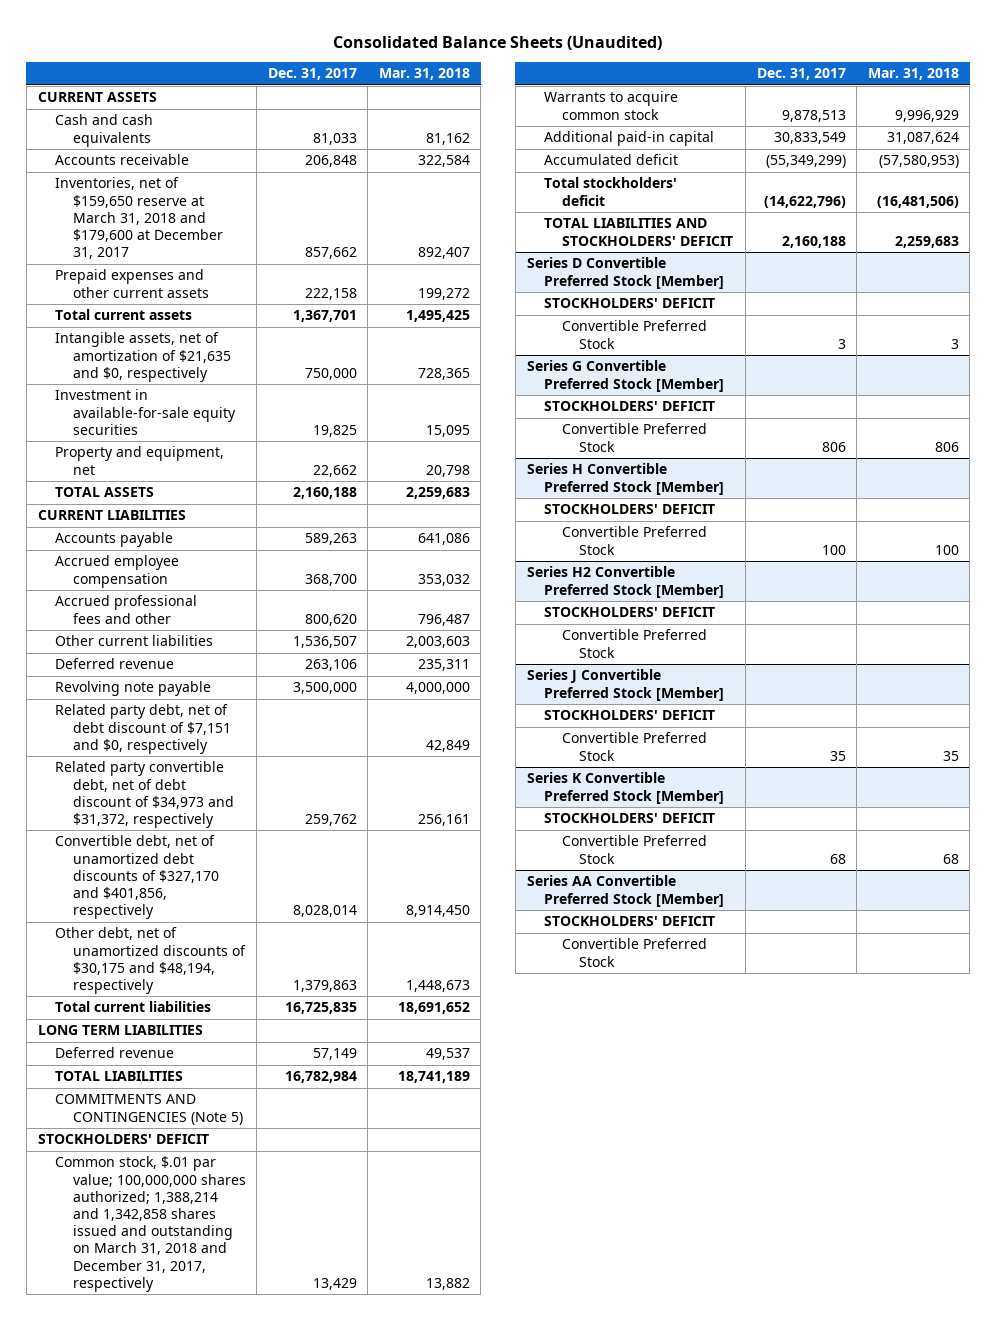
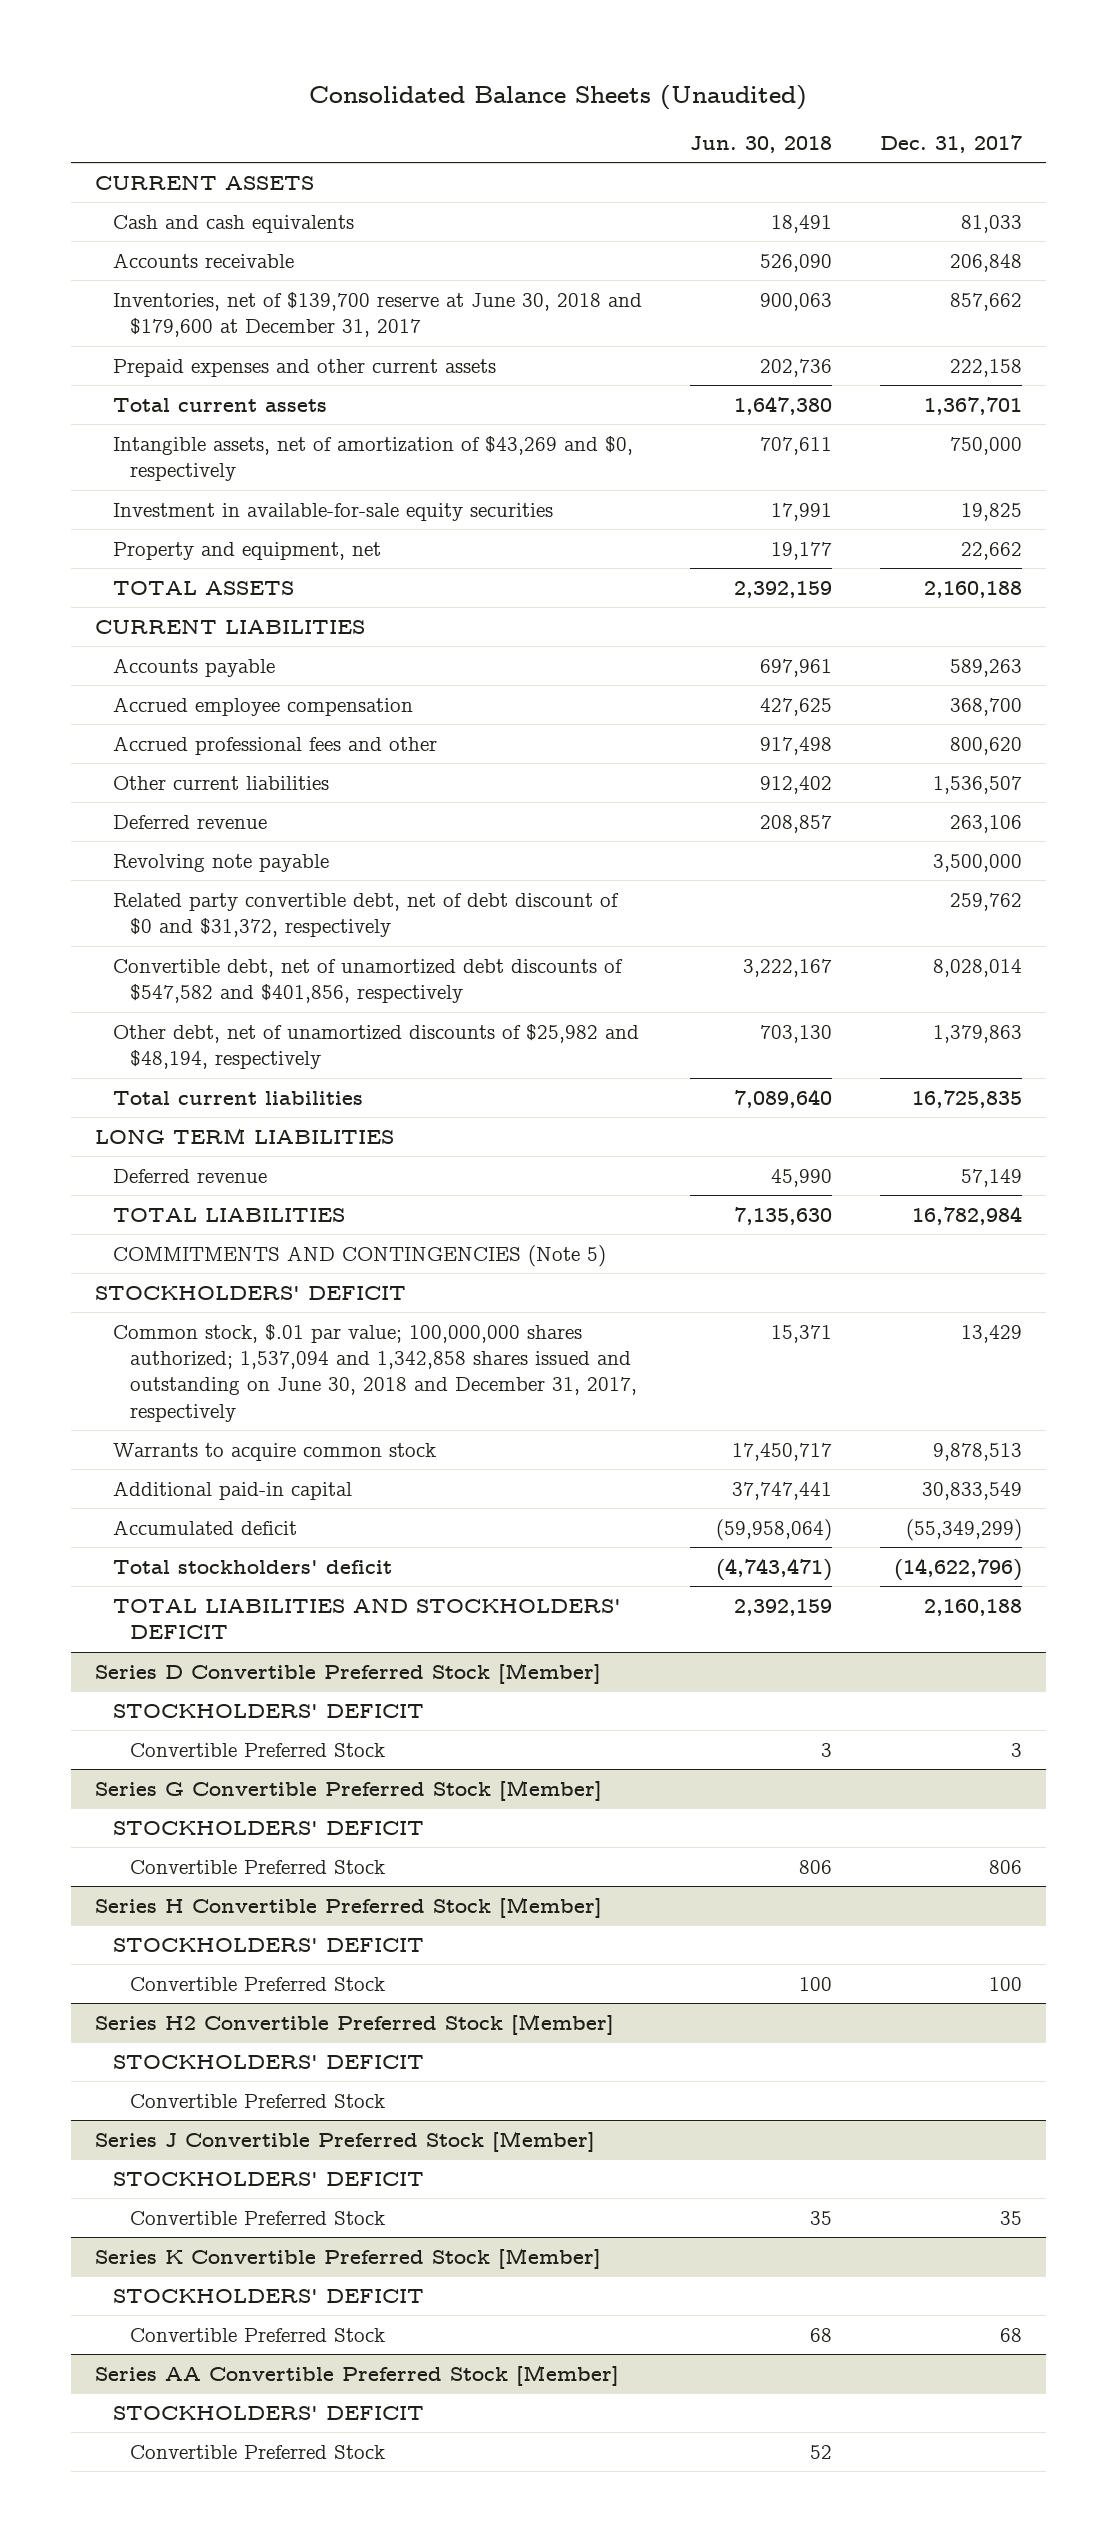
[378,68,470,81] Mar. 31, 2018 -> none
none -> [689,135,832,153] Jun. 30, 2018
[55,177,223,260] Inventories, net of $159,650 reserve at March 31, 2018 and $179,600 at December 31, 2017 -> [112,291,642,338] Inventories, net of $139,700 reserve at June 30, 2018 and $179,600 at December 31, 2017
[55,332,231,382] Intangible assets, net of amortization of $21,635 and $0, respectively -> [112,435,633,482] Intangible assets, net of amortization of $43,269 and $0, respectively
[55,704,231,754] Related party debt, net of debt discount of $7,151 and $0, respectively -> none
[55,761,234,828] Related party convertible debt, net of debt discount of $34,973 and $31,372, respectively -> [112,892,619,938] Related party convertible debt, net of debt discount of $0 and $31,372, respectively
[55,835,219,920] Convertible debt, net of unamortized debt discounts of $327,170 and $401,856, respectively -> [112,958,623,1004] Convertible debt, net of unamortized debt discounts of $547,582 and $401,856, respectively
[55,927,246,994] Other debt, net of unamortized discounts of $30,175 and $48,194, respectively -> [112,1023,639,1070] Other debt, net of unamortized discounts of $25,982 and $48,194, respectively
[55,1156,246,1292] Common stock, $.01 par value; 100,000,000 shares authorized; 1,388,214 and 1,342,858 shares issued and outstanding on March 31, 2018 and December 31, 2017, respectively -> [112,1323,638,1422] Common stock, $.01 par value; 100,000,000 shares authorized; 1,537,094 and 1,342,858 shares issued and outstanding on June 30, 2018 and December 31, 2017, respectively

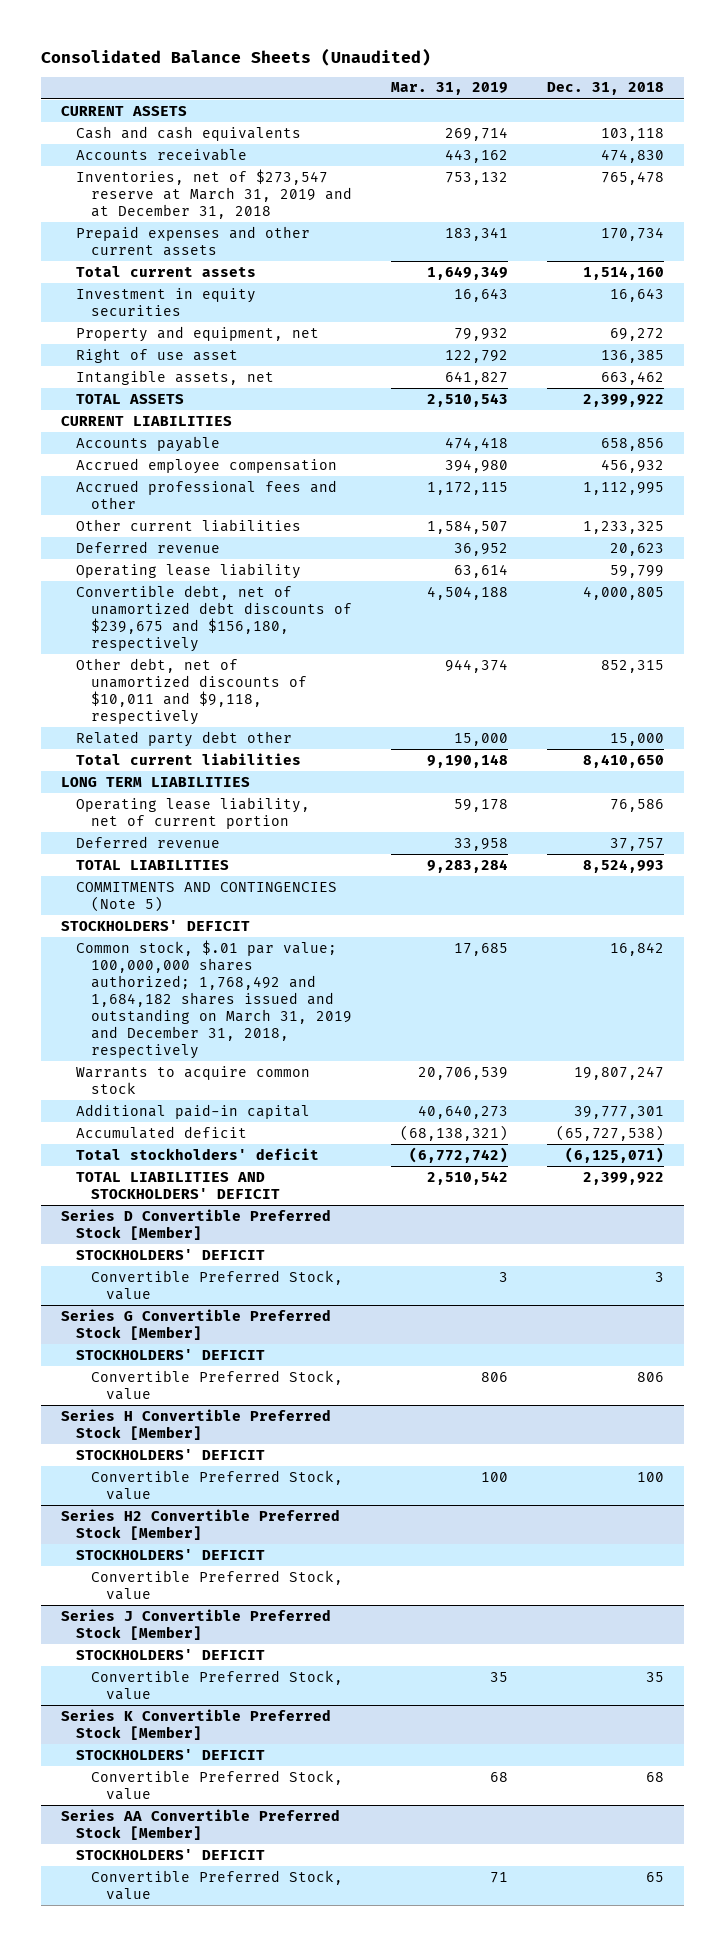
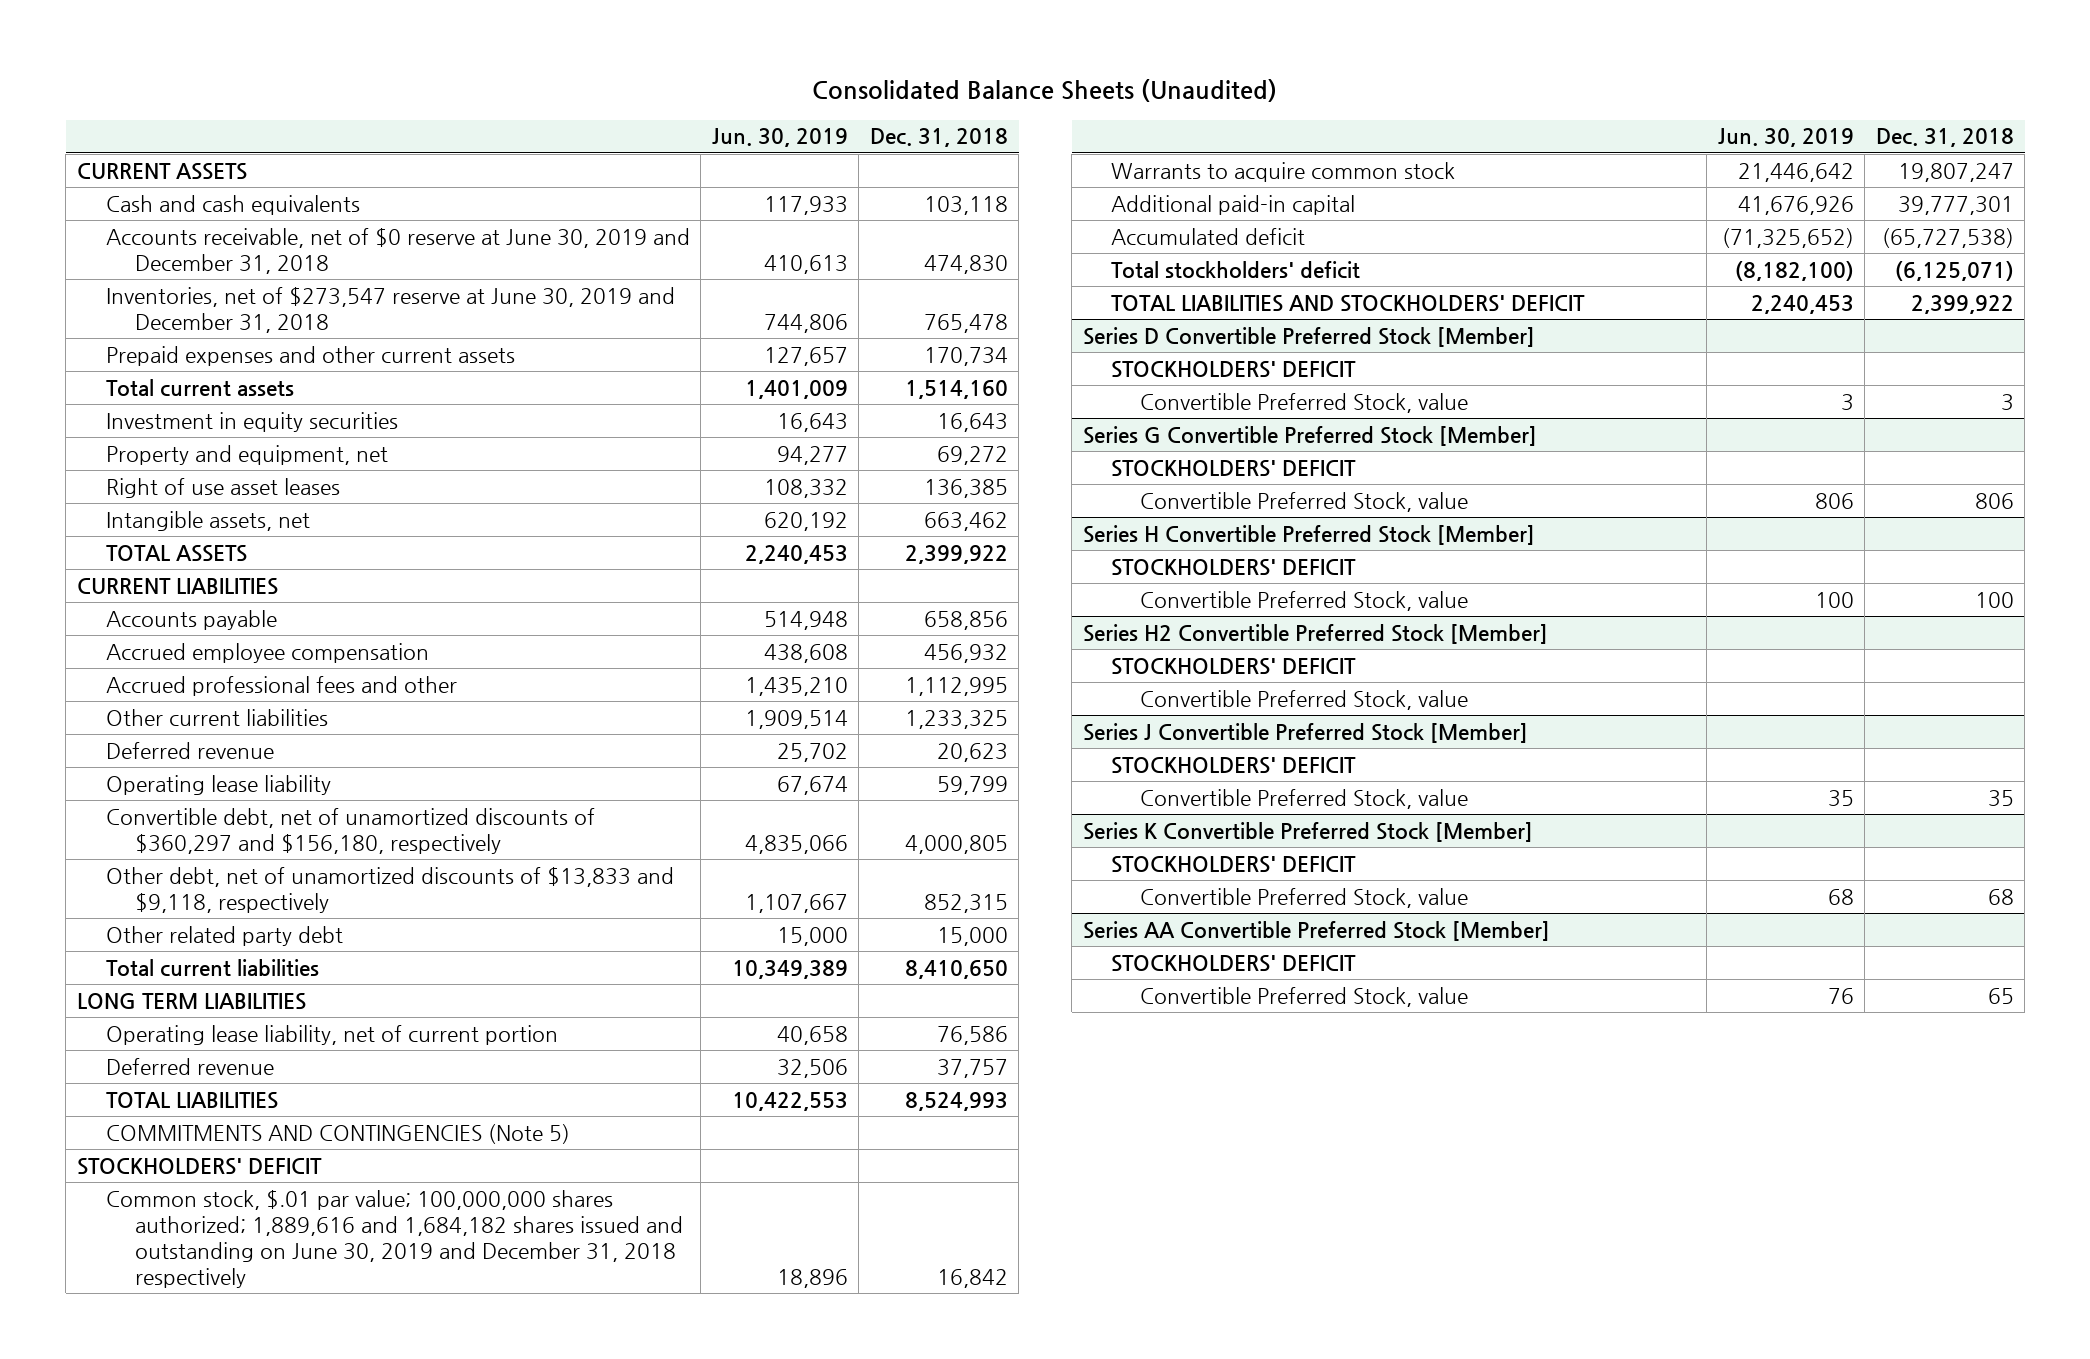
[391,82,509,96] Mar. 31, 2019 -> none
none -> [711,128,848,148] Jun. 30, 2019
[75,147,247,161] Accounts receivable -> [105,227,690,274] Accounts receivable, net of $0 reserve at June 30, 2019 and December 31, 2018
[75,168,353,219] Inventories, net of $273,547 reserve at March 31, 2019 and at December 31, 2018 -> [105,286,675,333] Inventories, net of $273,547 reserve at June 30, 2019 and December 31, 2018
[75,347,238,363] Right of use asset -> [105,477,340,498] Right of use asset leases
[75,584,353,652] Convertible debt, net of unamortized debt discounts of $239,675 and $156,180, respectively -> [105,807,595,854] Convertible debt, net of unamortized discounts of $360,297 and $156,180, respectively
[75,657,308,725] Other debt, net of unamortized discounts of $10,011 and $9,118, respectively -> [105,866,674,913] Other debt, net of unamortized discounts of $13,833 and $9,118, respectively
[75,730,292,747] Related party debt other -> [105,925,343,946] Other related party debt
[75,939,353,1059] Common stock, $.01 par value; 100,000,000 shares authorized; 1,768,492 and 1,684,182 shares issued and outstanding on March 31, 2019 and December 31, 2018, respectively -> [105,1189,683,1288] Common stock, $.01 par value; 100,000,000 shares authorized; 1,889,616 and 1,684,182 shares issued and outstanding on June 30, 2019 and December 31, 2018 respectively

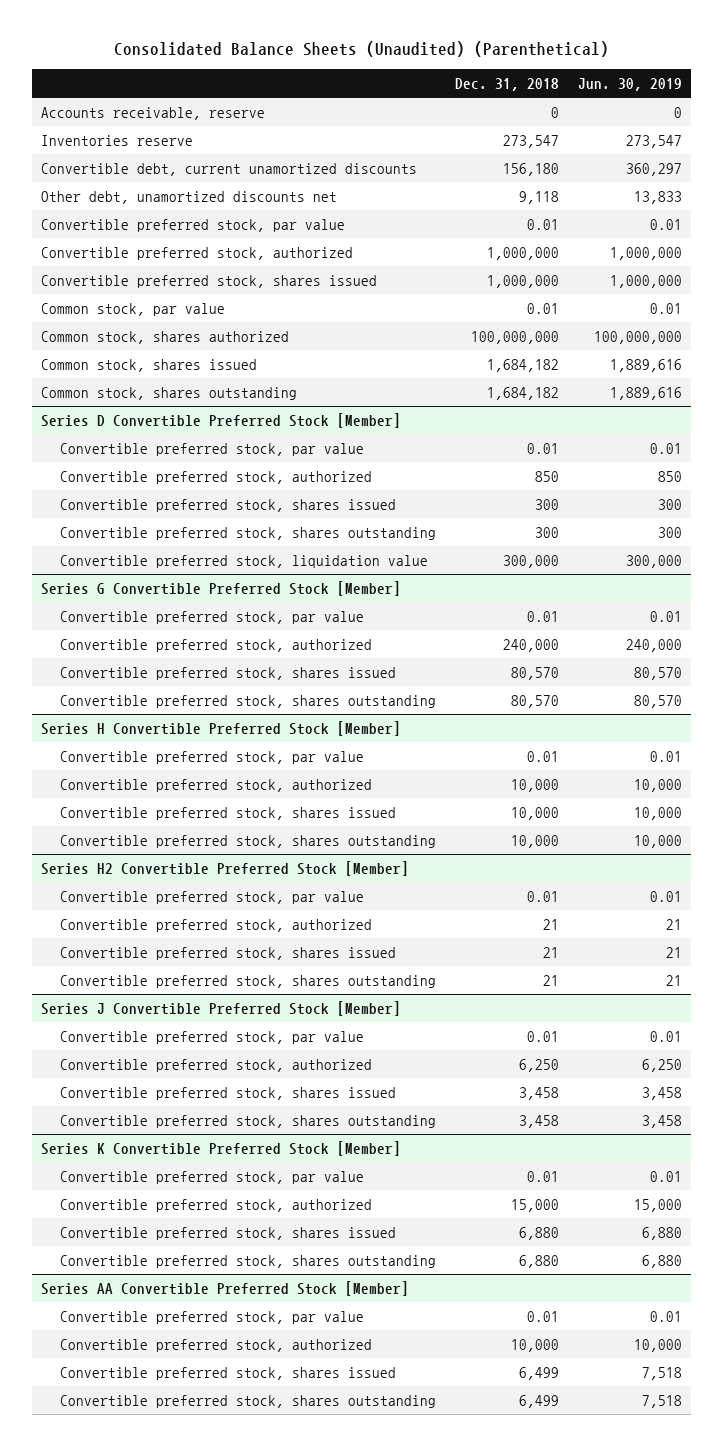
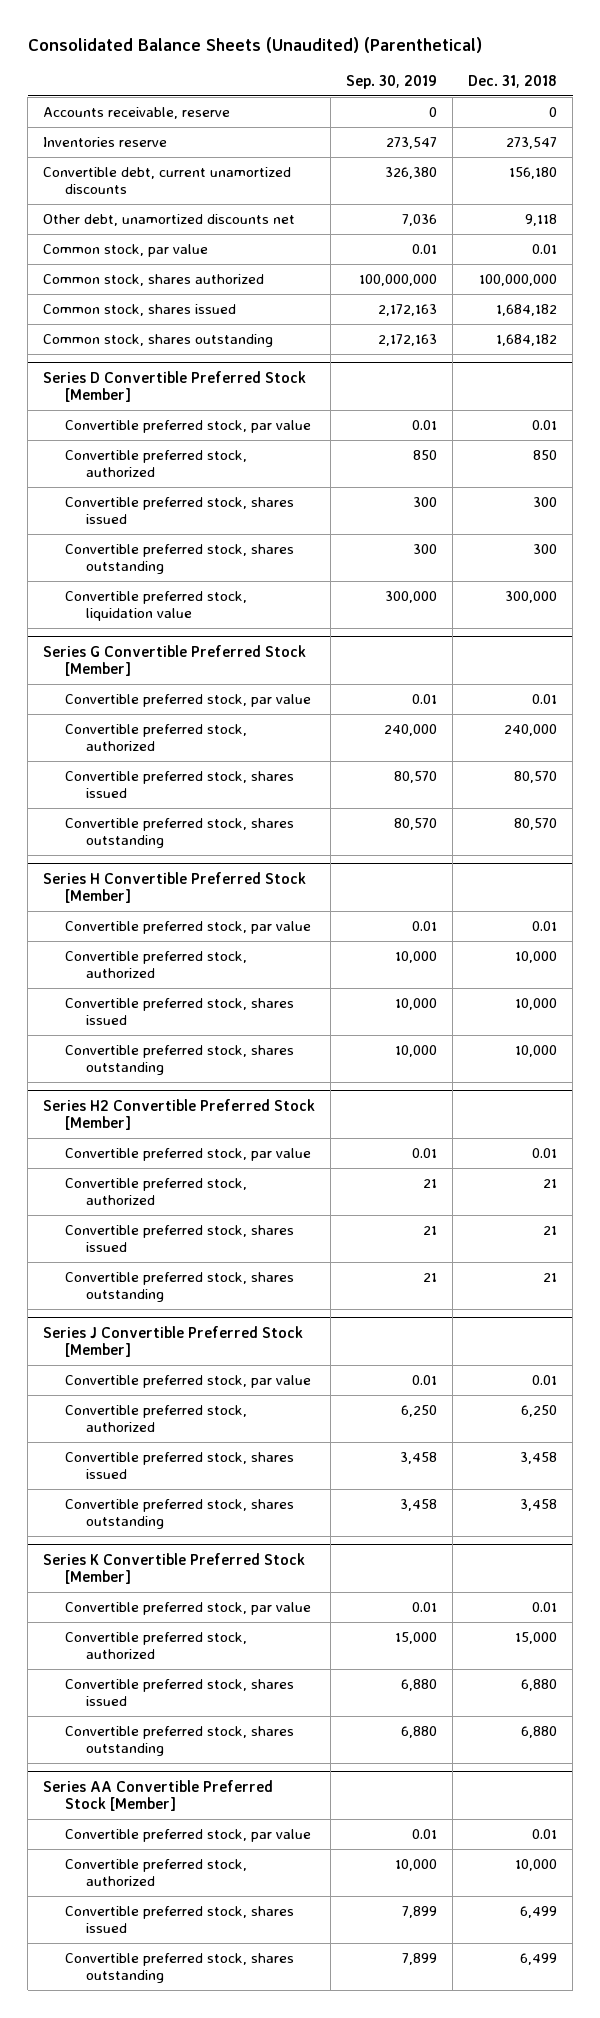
[577,77,682,91] Jun. 30, 2019 -> none
none -> [346,74,438,89] Sep. 30, 2019
[41,218,346,232] Convertible preferred stock, par value -> none
[41,246,354,260] Convertible preferred stock, authorized -> none
[41,274,378,288] Convertible preferred stock, shares issued -> none

